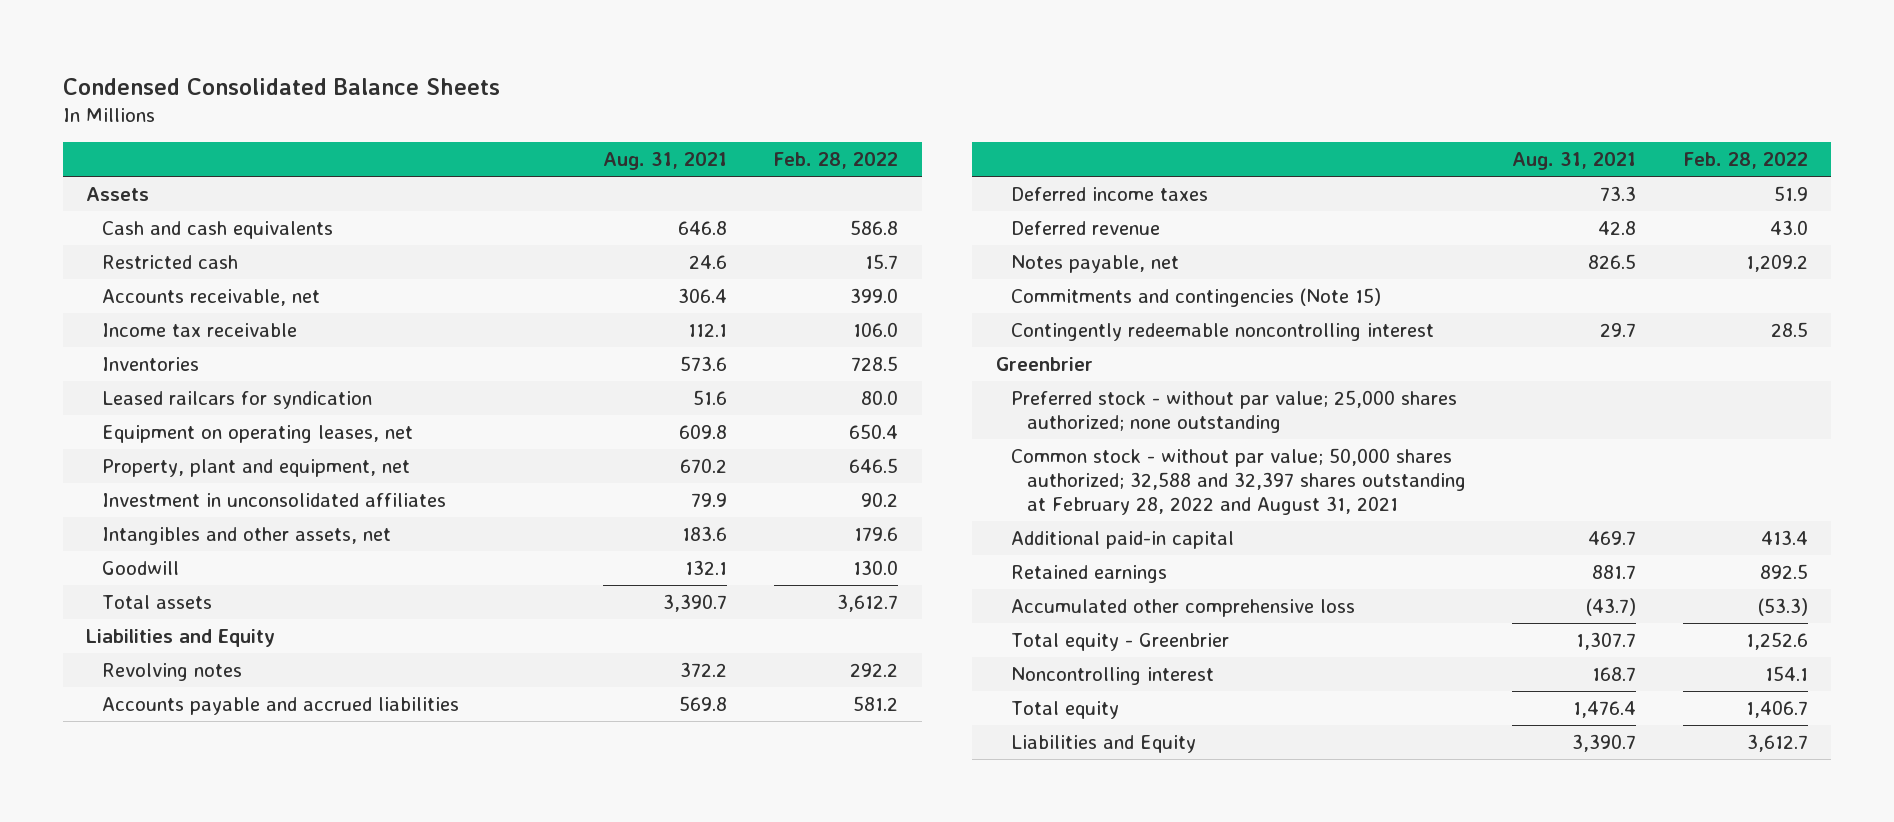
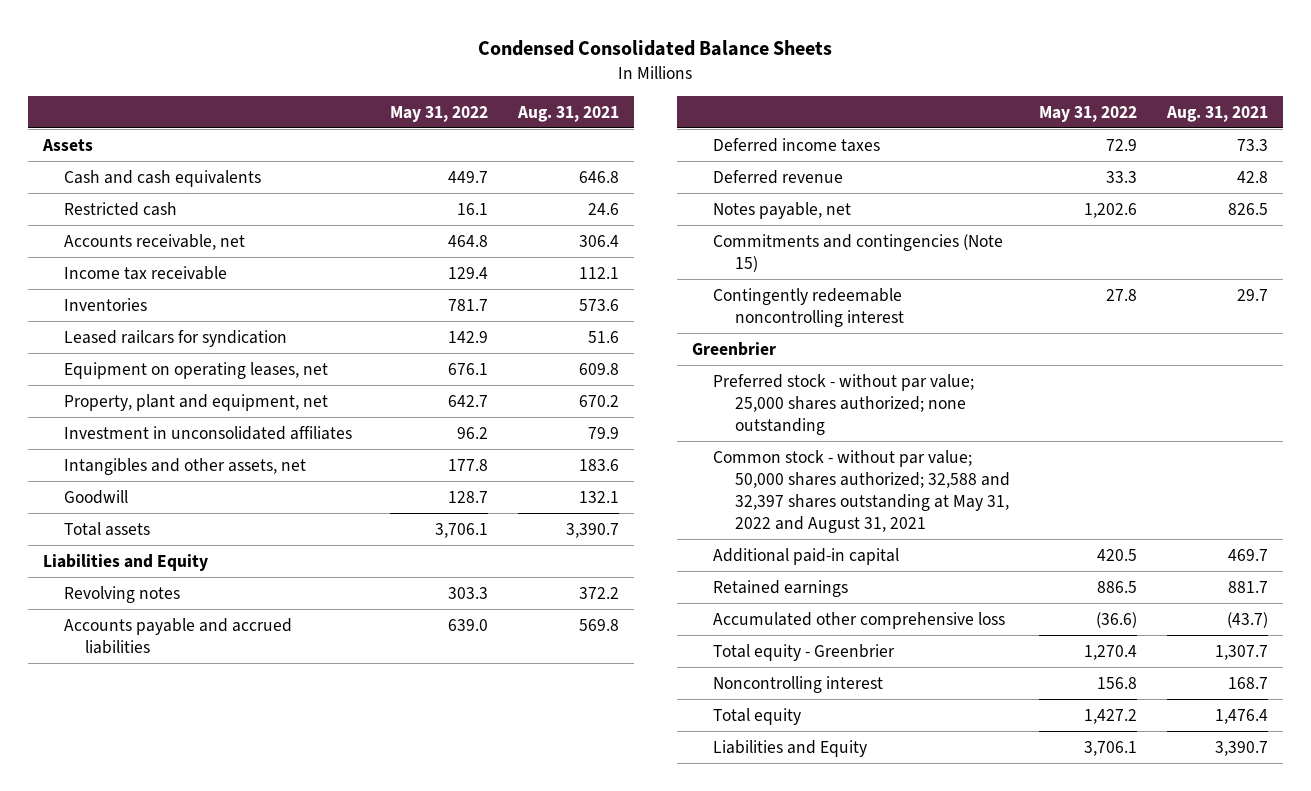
[773,152,899,170] Feb. 28, 2022 -> none
none -> [389,105,488,122] May 31, 2022
[1011,447,1466,515] Common stock - without par value; 50,000 shares authorized; 32,588 and 32,397 shares outstanding at February 28, 2022 and August 31, 2021 -> [713,449,1010,534] Common stock - without par value; 50,000 shares authorized; 32,588 and 32,397 shares outstanding at May 31, 2022 and August 31, 2021

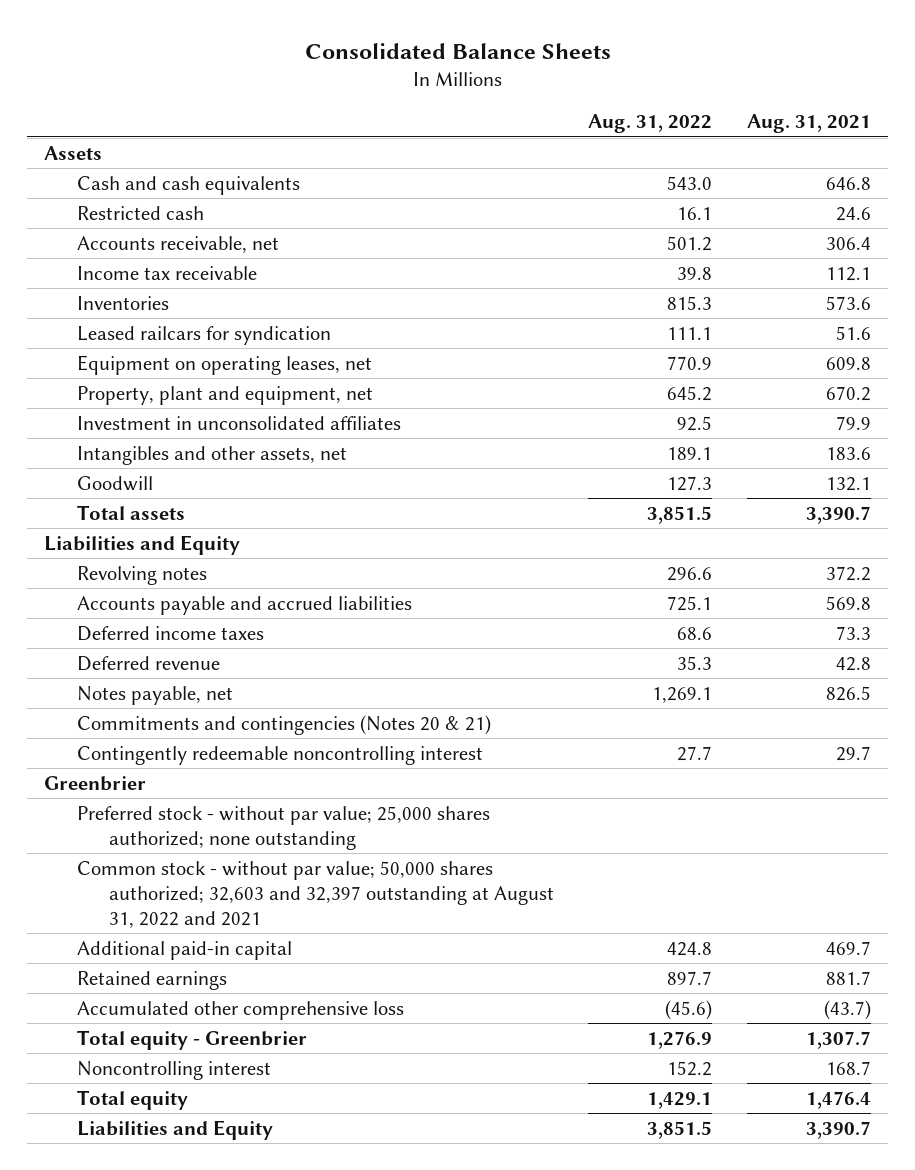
[478,39,833,56] Condensed Consolidated Balance Sheets -> [304,42,611,59] Consolidated Balance Sheets
[389,105,488,122] May 31, 2022 -> none
none -> [588,114,713,134] Aug. 31, 2022
[713,233,1004,272] Commitments and contingencies (Note 15) -> [76,714,491,735] Commitments and contingencies (Notes 20 & 21)
[713,449,1010,534] Common stock - without par value; 50,000 shares authorized; 32,588 and 32,397 shares outstanding at May 31, 2022 and August 31, 2021 -> [76,860,554,928] Common stock - without par value; 50,000 shares authorized; 32,603 and 32,397 outstanding at August 31, 2022 and 2021

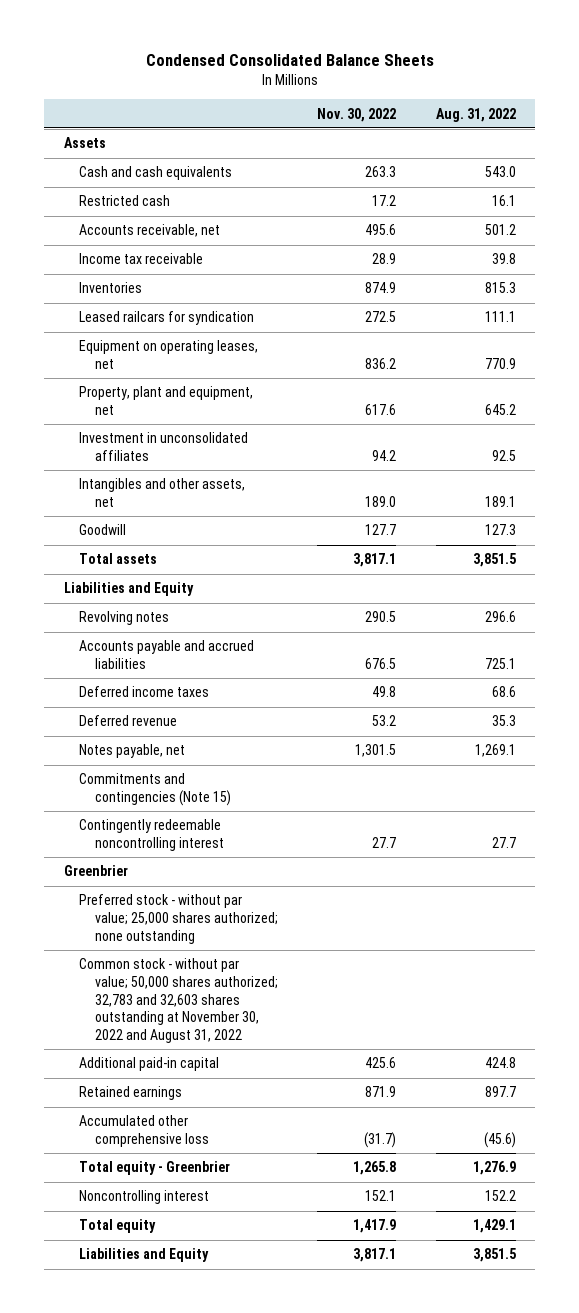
[304,42,611,59] Consolidated Balance Sheets -> [145,53,434,66] Condensed Consolidated Balance Sheets
[746,114,871,134] Aug. 31, 2021 -> none
none -> [317,107,397,122] Nov. 30, 2022
[76,714,491,735] Commitments and contingencies (Notes 20 & 21) -> [79,773,231,807] Commitments and contingencies (Note 15)
[76,860,554,928] Common stock - without par value; 50,000 shares authorized; 32,603 and 32,397 outstanding at August 31, 2022 and 2021 -> [79,958,278,1044] Common stock - without par value; 50,000 shares authorized; 32,783 and 32,603 shares outstanding at November 30, 2022 and August 31, 2022

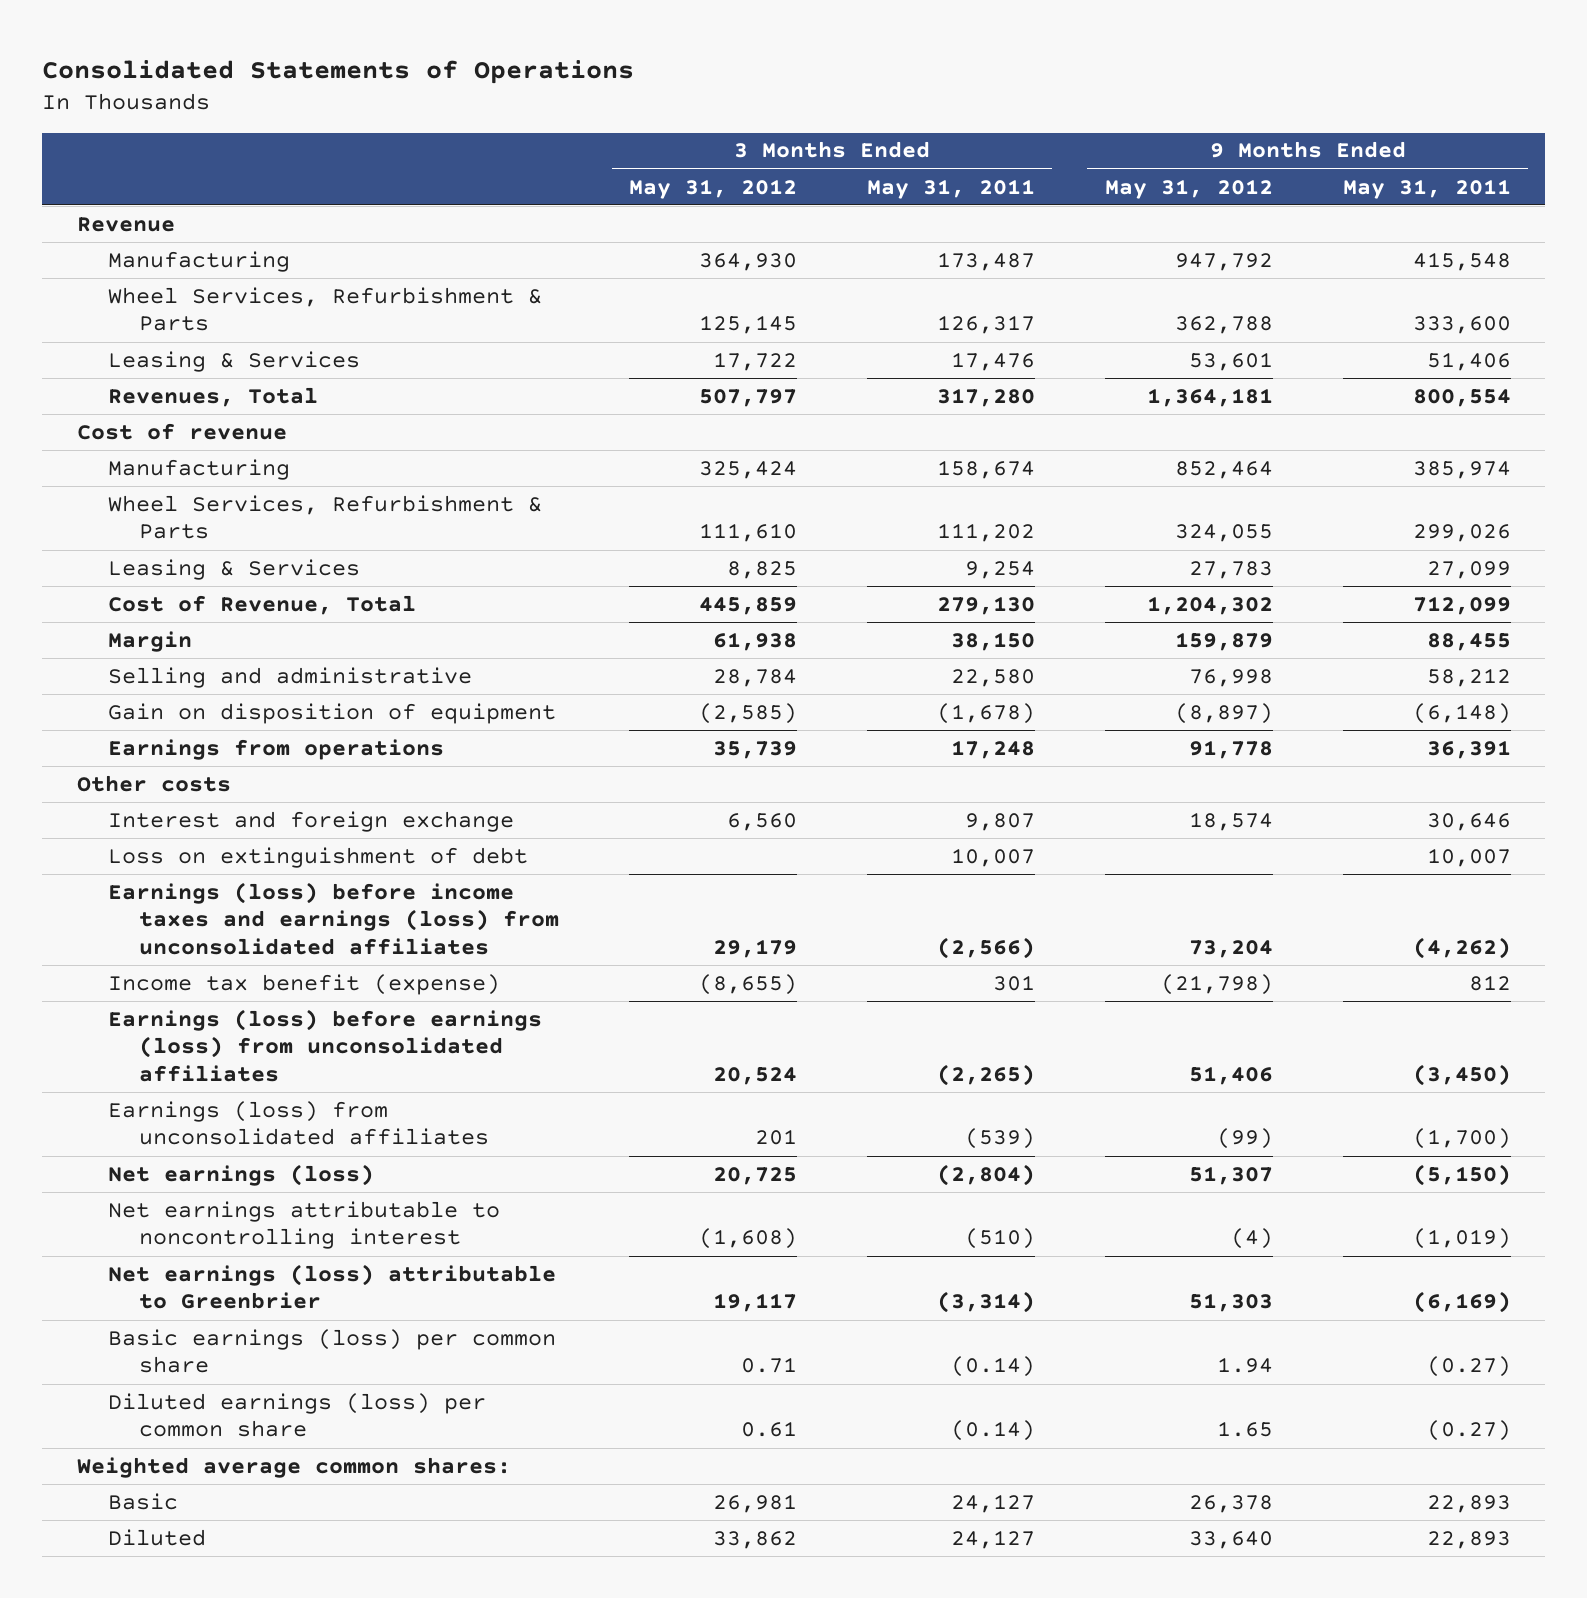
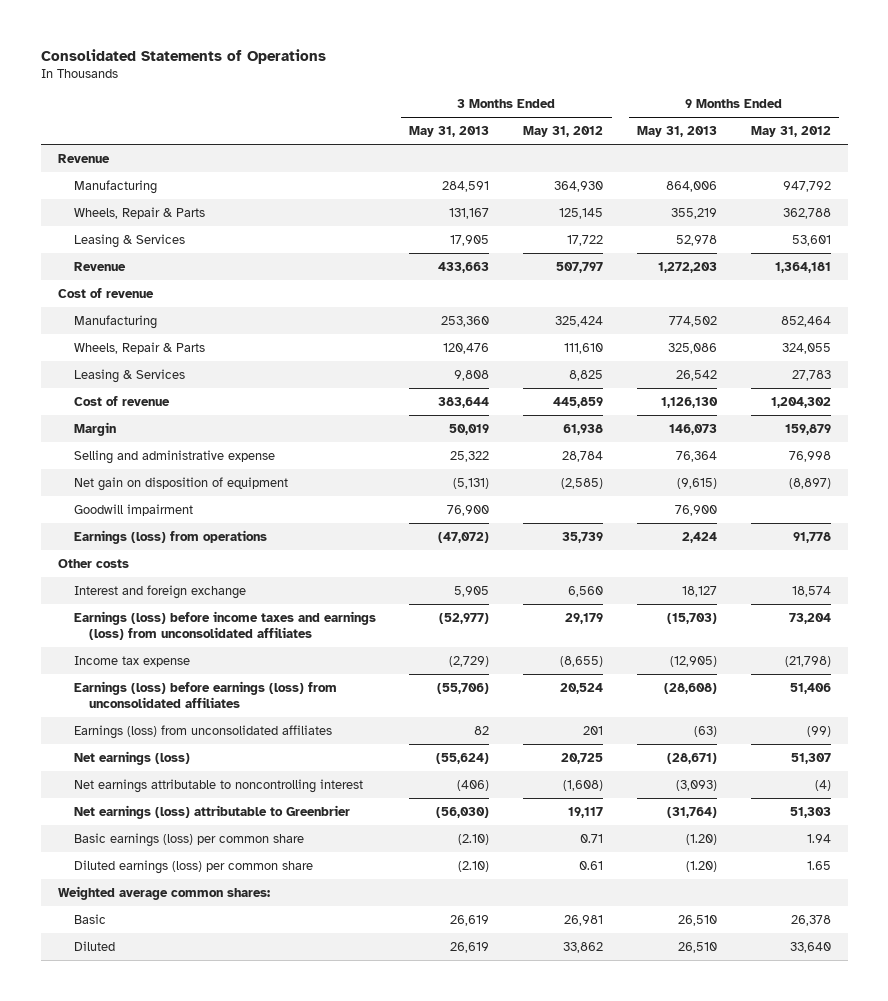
[866,178,1035,199] May 31, 2011 -> none
[1342,178,1511,199] May 31, 2011 -> none
none -> [409,126,490,138] May 31, 2013
none -> [637,126,718,138] May 31, 2013
[108,286,543,332] Wheel Services, Refurbishment & Parts -> [73,206,205,219] Wheels, Repair & Parts
[108,386,319,407] Revenues, Total -> [73,261,126,271] Revenue
[108,494,543,540] Wheel Services, Refurbishment & Parts -> [73,341,205,354] Wheels, Repair & Parts
[108,594,417,615] Cost of Revenue, Total -> [73,395,170,406] Cost of revenue
[108,666,473,688] Selling and administrative -> [73,449,275,464] Selling and administrative expense
[108,702,557,724] Gain on disposition of equipment -> [73,476,288,491] Net gain on disposition of equipment
none -> [73,503,193,516] Goodwill impairment
[108,738,445,760] Earnings from operations -> [73,529,267,544] Earnings (loss) from operations
[108,846,529,868] Loss on extinguishment of debt -> none
[108,973,501,995] Income tax benefit (expense) -> [73,655,190,667] Income tax expense

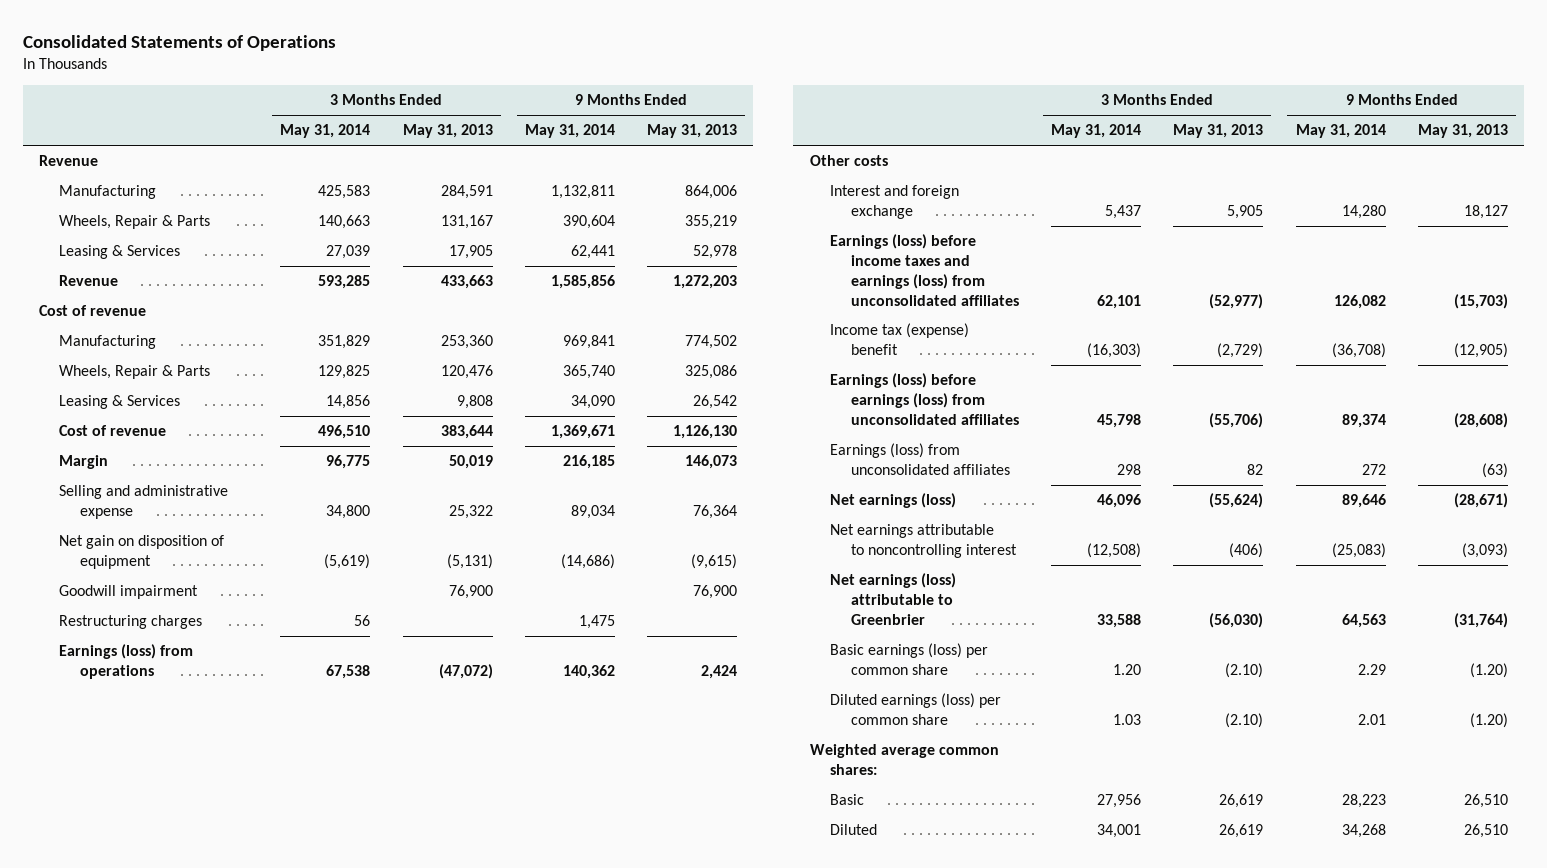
[523,126,604,138] May 31, 2012 -> none
[750,126,831,138] May 31, 2012 -> none
none -> [280,124,371,139] May 31, 2014
none -> [524,124,615,139] May 31, 2014
none -> [59,615,203,630] Restructuring charges
[73,655,190,667] Income tax expense -> [830,323,970,355] Income tax (expense) benefit

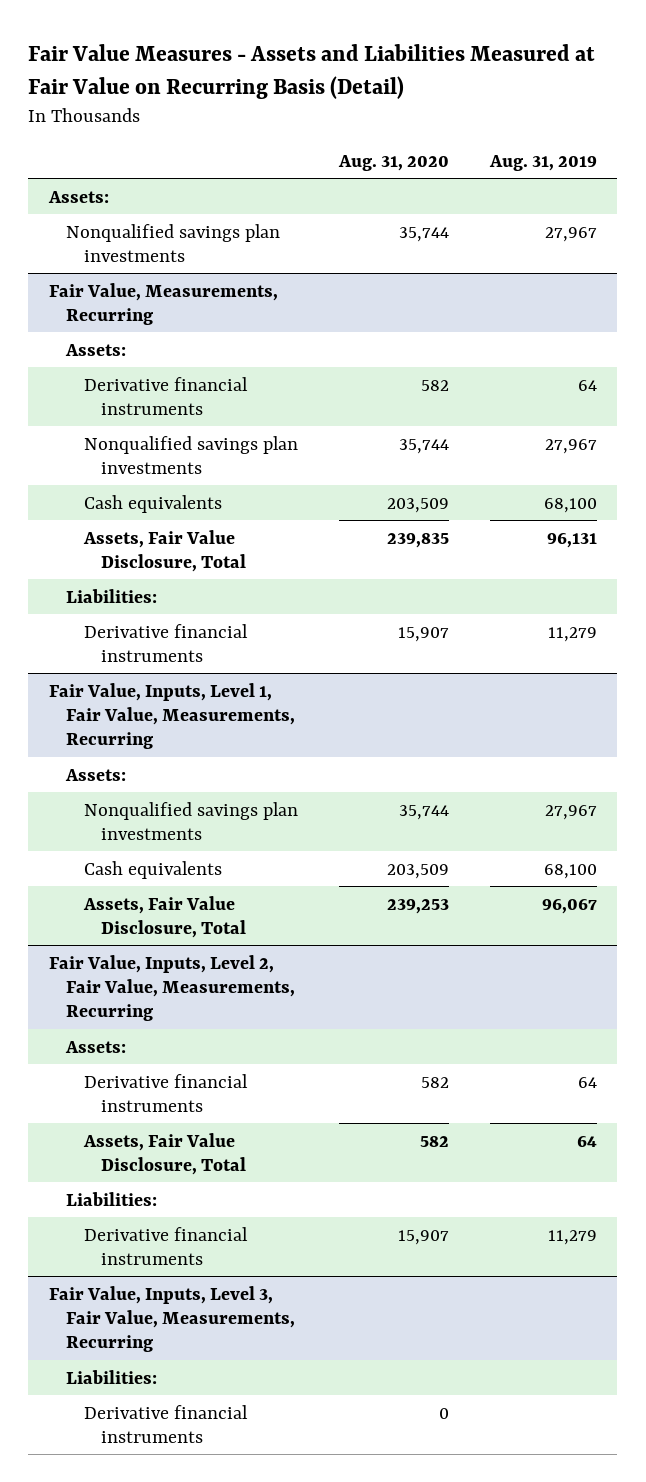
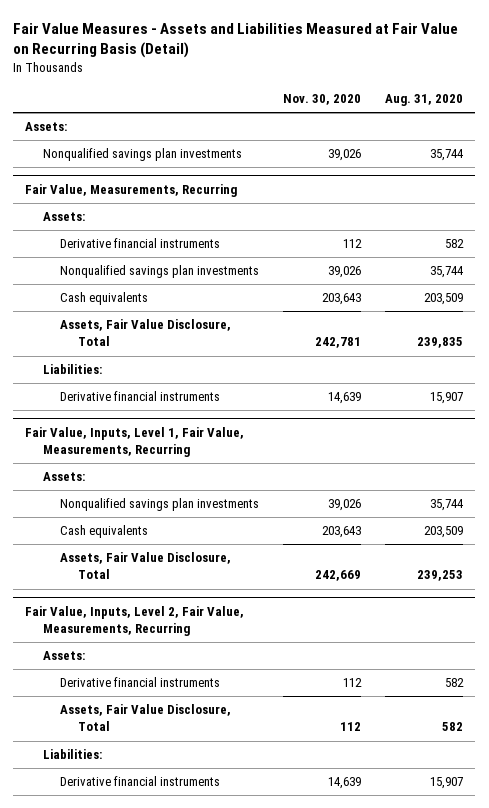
[488,154,597,171] Aug. 31, 2019 -> none
none -> [283,94,362,106] Nov. 30, 2020
[48,1285,296,1353] Fair Value, Inputs, Level 3, Fair Value, Measurements, Recurring -> none
[66,1369,158,1384] Liabilities: -> none
[83,1404,248,1443] Derivative financial instruments -> none

